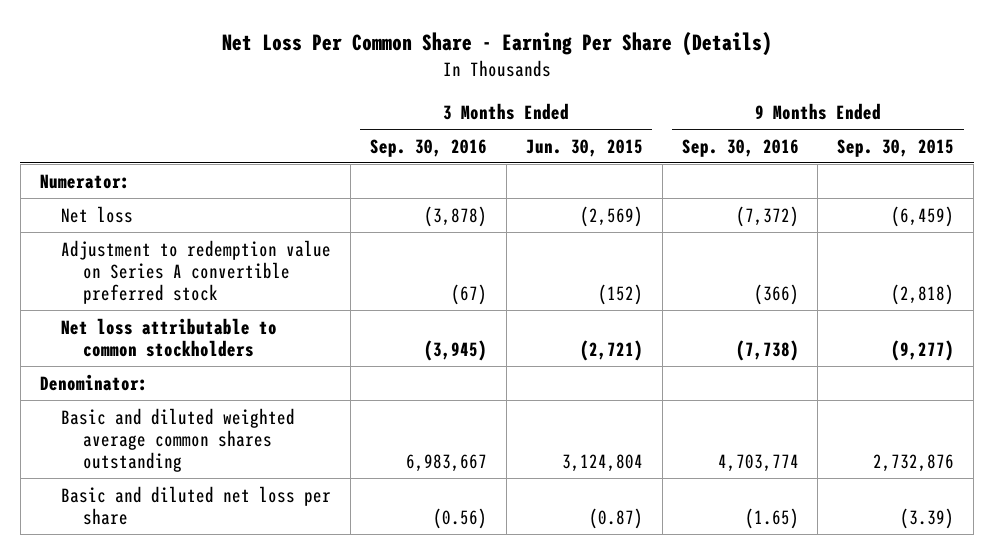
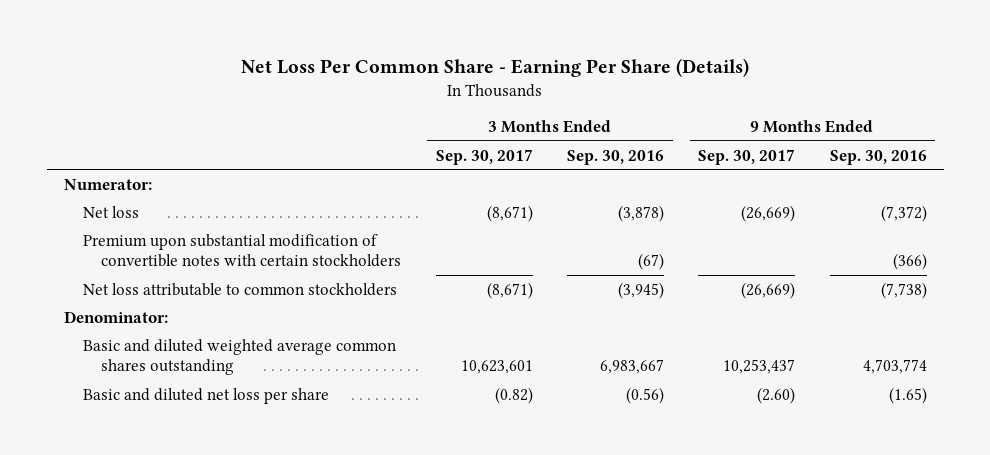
[525,138,643,157] Jun. 30, 2015 -> none
[837,138,955,157] Sep. 30, 2015 -> none
none -> [435,148,533,165] Sep. 30, 2017
none -> [698,148,796,165] Sep. 30, 2017
[61,239,332,304] Adjustment to redemption value on Series A convertible preferred stock -> [82,233,402,267] Premium upon substantial modification of convertible notes with certain stockholders

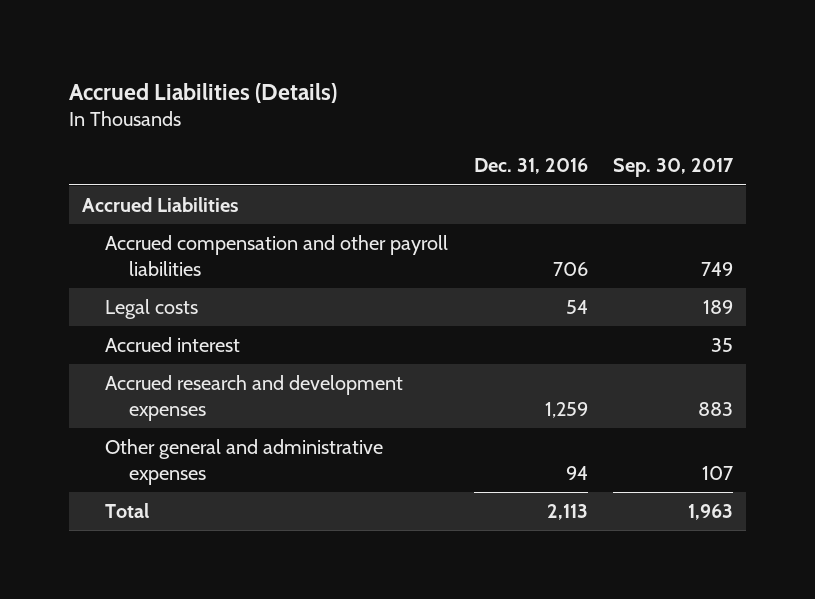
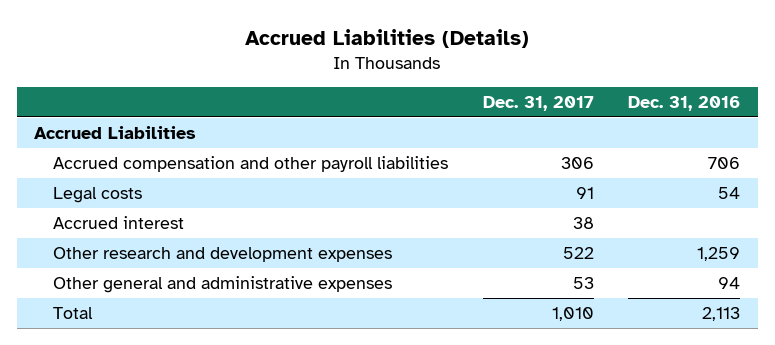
[613,158,735,178] Sep. 30, 2017 -> none
none -> [482,95,594,111] Dec. 31, 2017
[105,375,404,421] Accrued research and development expenses -> [52,247,392,263] Other research and development expenses

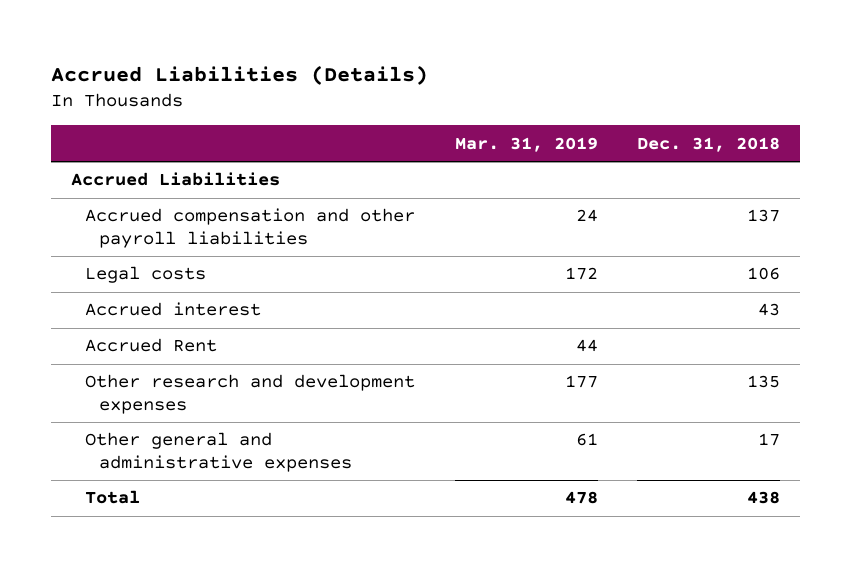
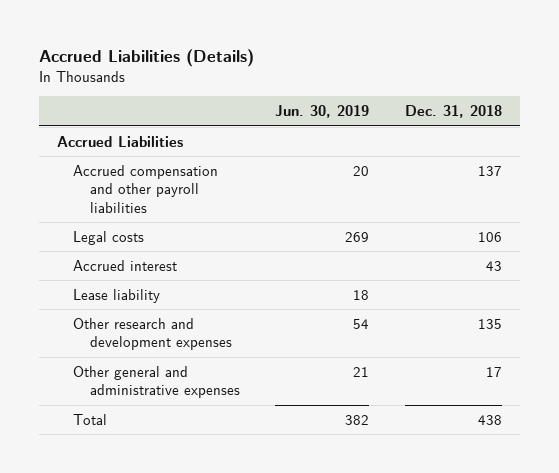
[454,136,598,152] Mar. 31, 2019 -> none
none -> [275,105,370,119] Jun. 30, 2019
[85,338,218,353] Accrued Rent -> [73,288,161,303] Lease liability

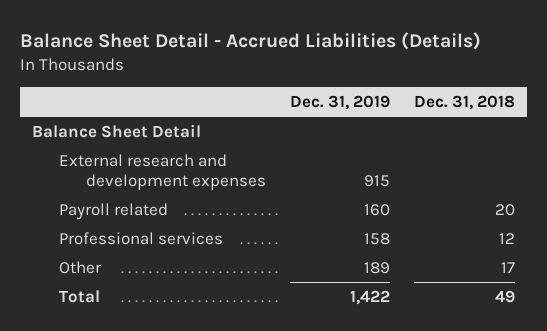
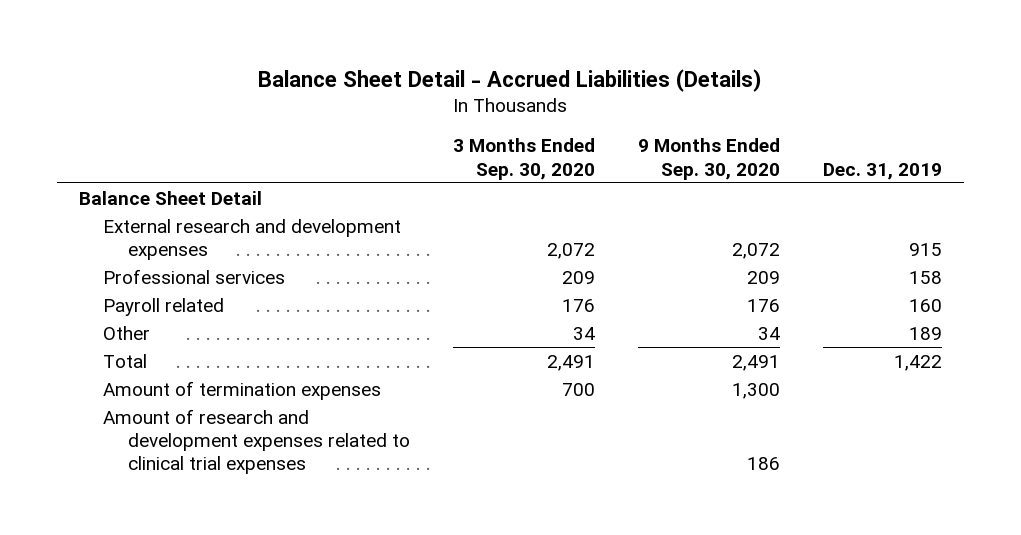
[414,95,516,111] Dec. 31, 2018 -> none
none -> [453,138,596,180] 3 Months Ended Sep. 30, 2020
none -> [638,138,781,180] 9 Months Ended Sep. 30, 2020
[59,202,169,220] Payroll related -> [103,297,225,316] Payroll related
none -> [103,380,382,400] Amount of termination expenses
none -> [103,408,410,475] Amount of research and development expenses related to clinical trial expenses

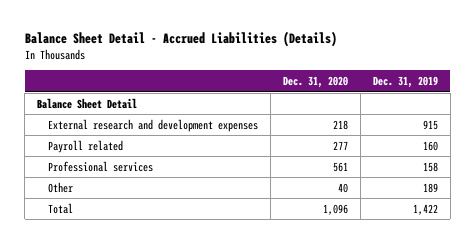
[453,138,596,180] 3 Months Ended Sep. 30, 2020 -> none
[638,138,781,180] 9 Months Ended Sep. 30, 2020 -> none
none -> [283,76,349,89] Dec. 31, 2020
[103,268,286,284] Professional services -> [48,160,154,172] Professional services
[103,380,382,400] Amount of termination expenses -> none
[103,408,410,475] Amount of research and development expenses related to clinical trial expenses -> none

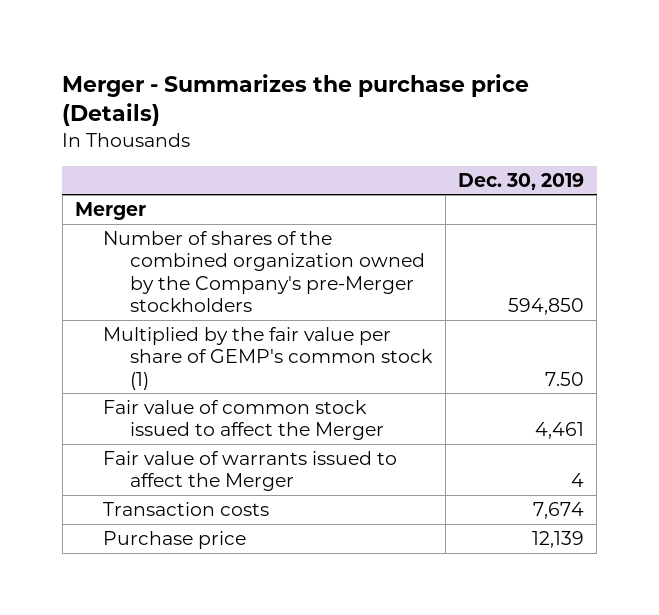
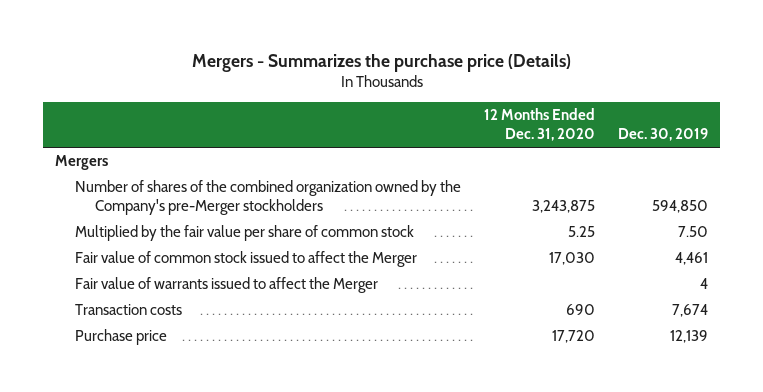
[62,73,530,126] Merger - Summarizes the purchase price (Details) -> [191,53,571,72] Mergers - Summarizes the purchase price (Details)
none -> [484,108,596,142] 12 Months Ended Dec. 31, 2020
[74,202,146,221] Merger -> [54,155,108,171] Mergers
[102,327,434,390] Multiplied by the fair value per share of GEMP's common stock (1) -> [74,225,414,242] Multiplied by the fair value per share of common stock

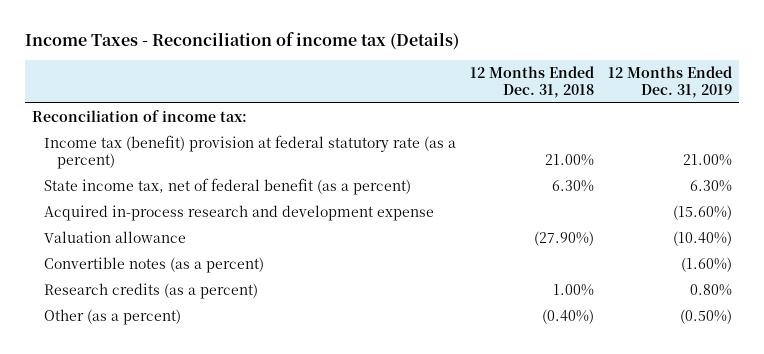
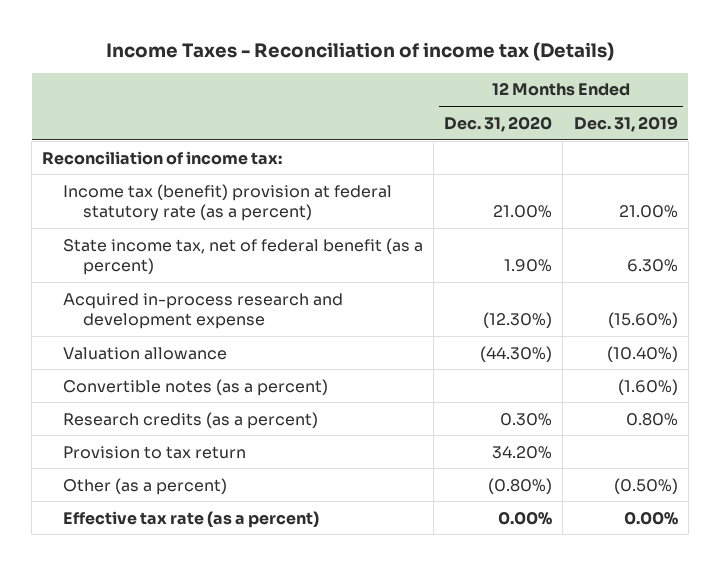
[470,66,595,99] 12 Months Ended Dec. 31, 2018 -> none
none -> [444,115,553,132] Dec. 31, 2020
none -> [62,445,246,459] Provision to tax return
none -> [62,510,319,528] Effective tax rate (as a percent)

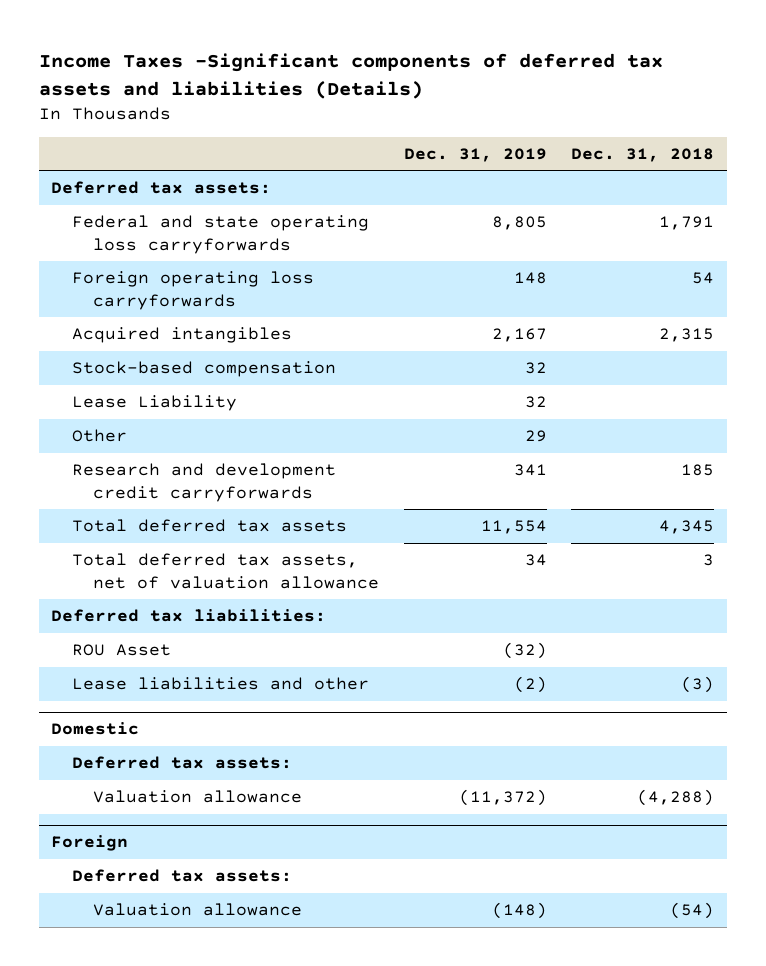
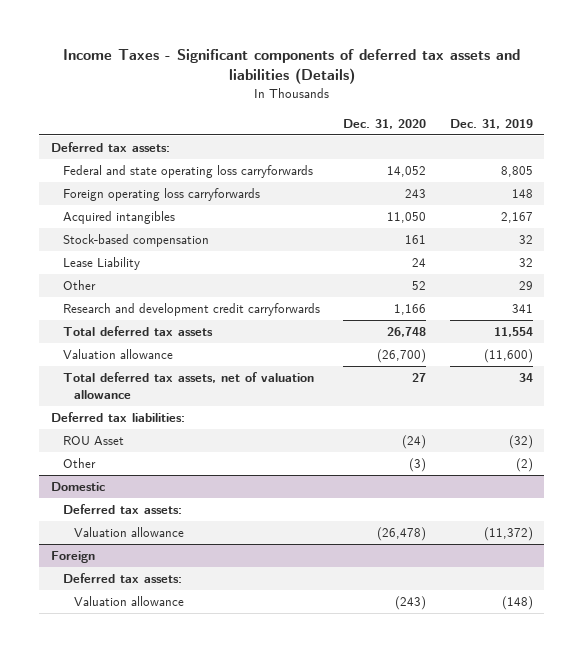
[39,52,664,99] Income Taxes -Significant components of deferred tax assets and liabilities (Details) -> [62,48,520,85] Income Taxes - Significant components of deferred tax assets and liabilities (Details)
[571,147,715,162] Dec. 31, 2018 -> none
none -> [343,118,427,129] Dec. 31, 2020
none -> [62,349,173,360] Valuation allowance
[72,677,370,691] Lease liabilities and other -> [62,458,96,469] Other

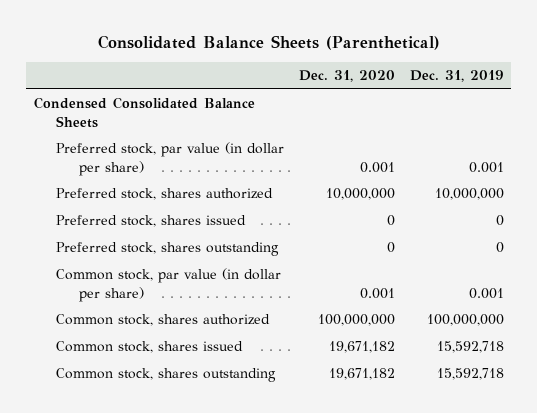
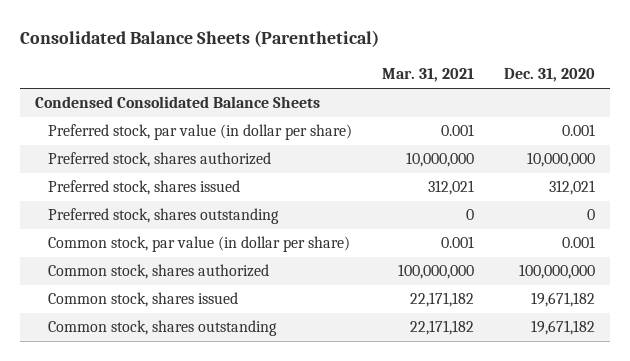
[409,70,504,83] Dec. 31, 2019 -> none
none -> [382,68,475,83] Mar. 31, 2021
[386,215,395,227] 0 -> [549,180,596,196] 312,021

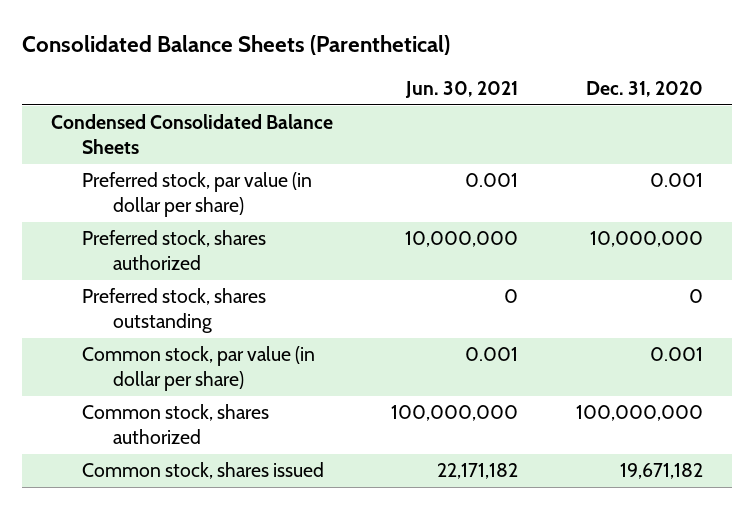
[382,68,475,83] Mar. 31, 2021 -> none
none -> [404,80,518,98] Jun. 30, 2021
[48,180,241,196] Preferred stock, shares issued -> none
[48,320,278,337] Common stock, shares outstanding -> none

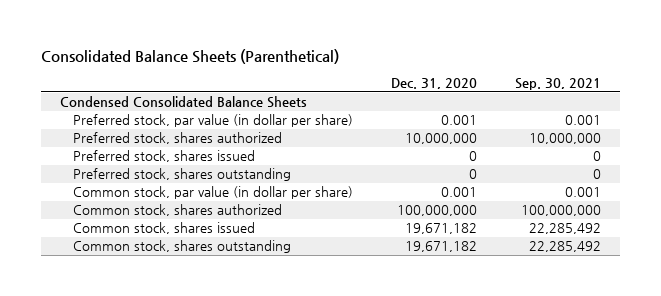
[404,80,518,98] Jun. 30, 2021 -> none
none -> [514,78,601,91] Sep. 30, 2021
none -> [72,150,255,163] Preferred stock, shares issued
none -> [72,240,291,254] Common stock, shares outstanding

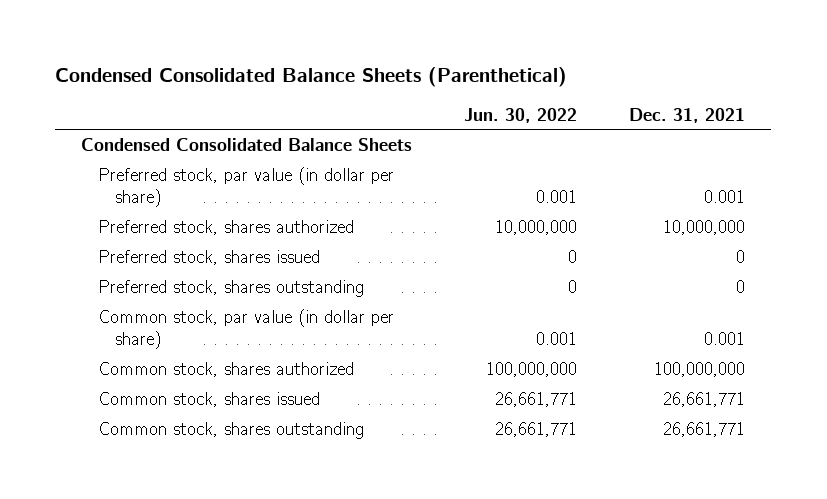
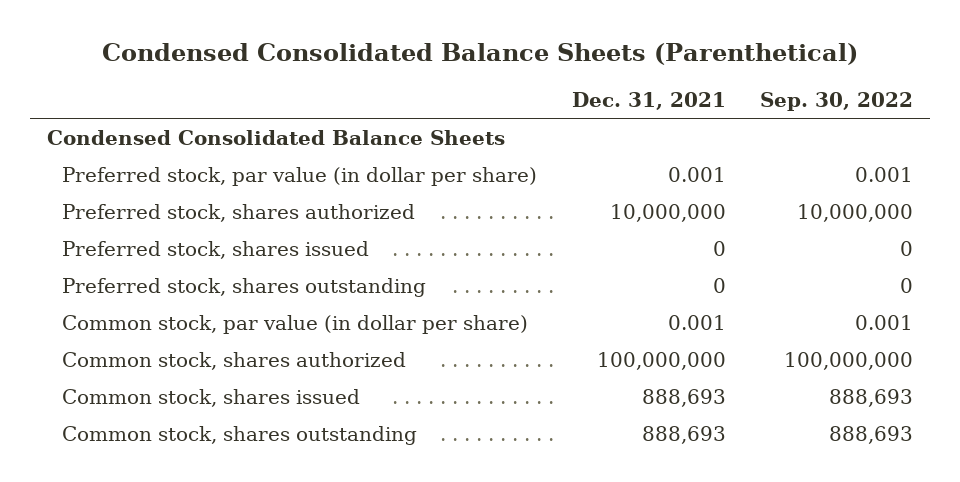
[464,107,578,123] Jun. 30, 2022 -> none
none -> [760,92,914,112] Sep. 30, 2022
[663,391,746,407] 26,661,771 -> [641,388,726,407] 888,693
[663,421,746,437] 26,661,771 -> [641,425,726,444] 888,693

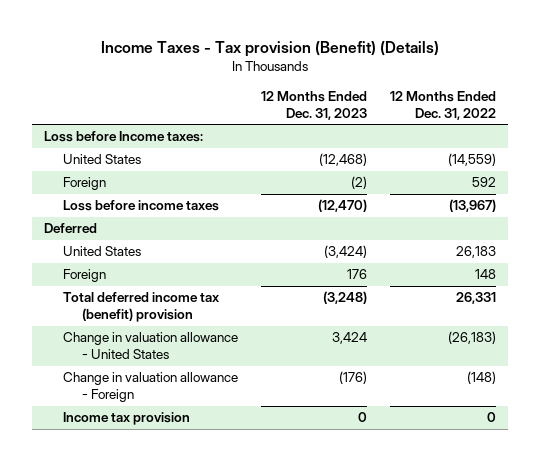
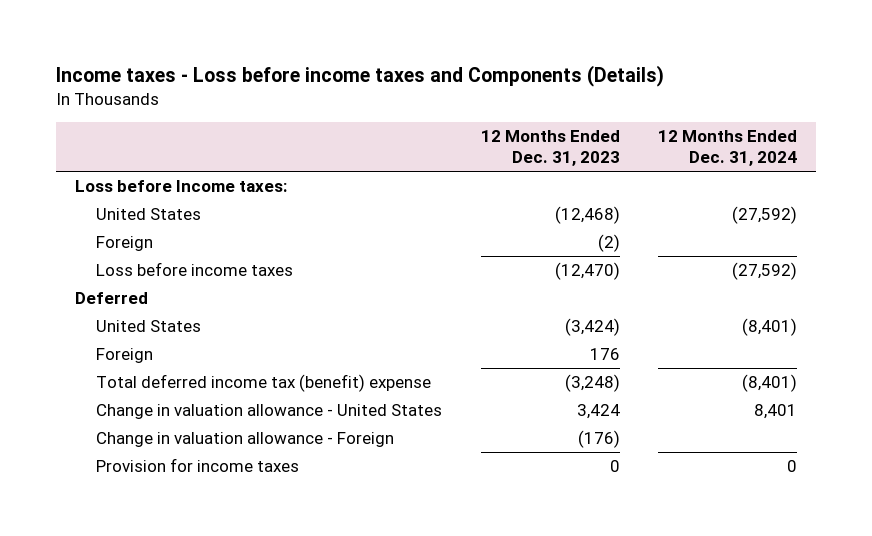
[100,40,439,57] Income Taxes - Tax provision (Benefit) (Details) -> [56,65,665,88] Income taxes - Loss before income taxes and Components (Details)
[390,91,497,120] 12 Months Ended Dec. 31, 2022 -> none
none -> [657,130,797,167] 12 Months Ended Dec. 31, 2024
[62,292,219,323] Total deferred income tax (benefit) provision -> [96,374,432,393] Total deferred income tax (benefit) expense
[62,412,190,426] Income tax provision -> [96,458,300,473] Provision for income taxes

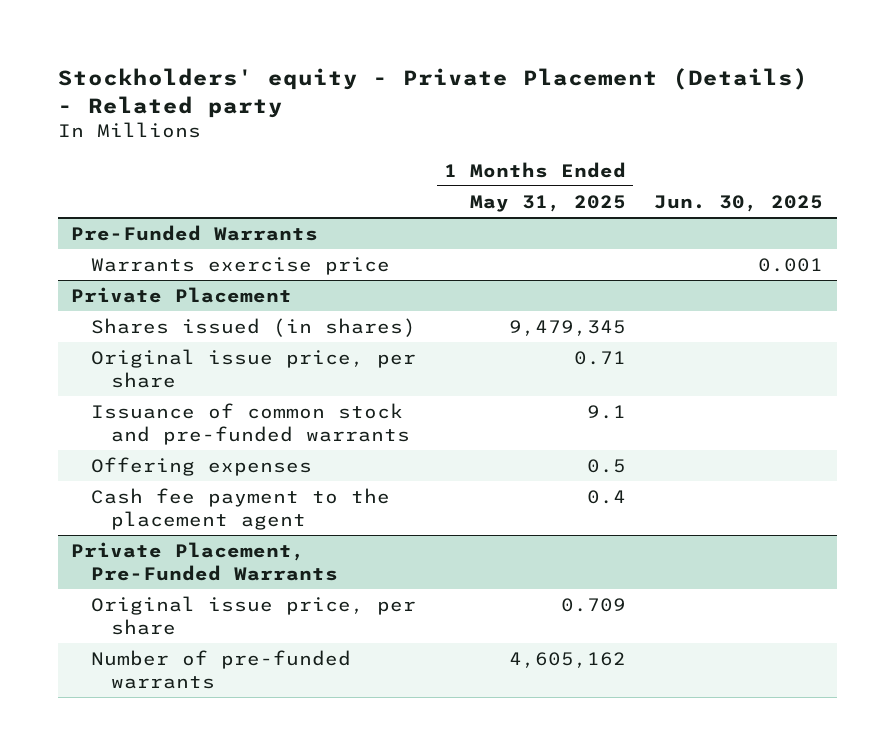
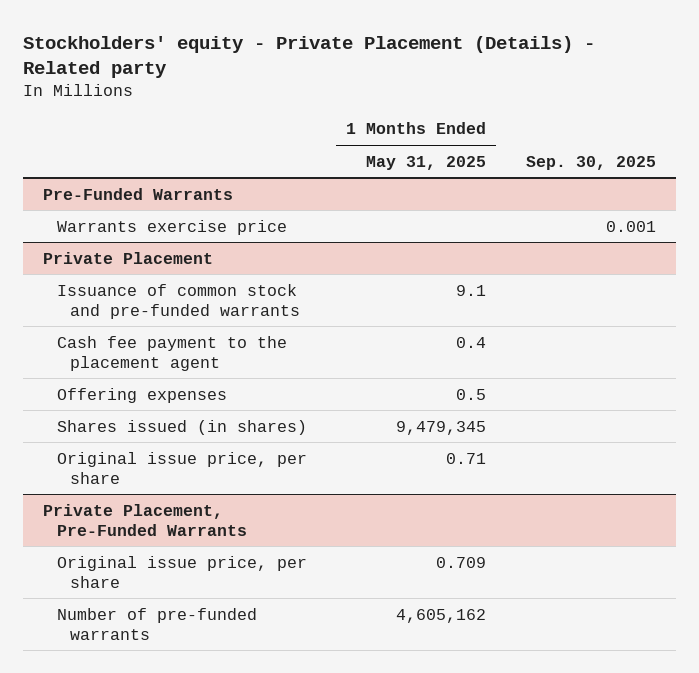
[653,194,823,212] Jun. 30, 2025 -> none
none -> [525,155,656,170] Sep. 30, 2025
[91,456,313,476] Offering expenses -> [56,387,227,403] Offering expenses
[91,317,417,337] Shares issued (in shares) -> [56,419,307,435] Shares issued (in shares)
[91,348,417,388] Original issue price, per share -> [56,451,307,484] Original issue price, per share

